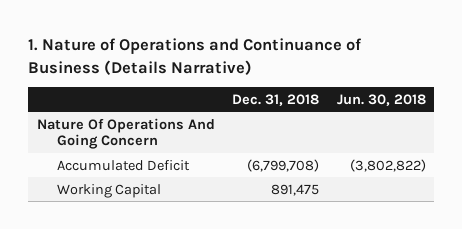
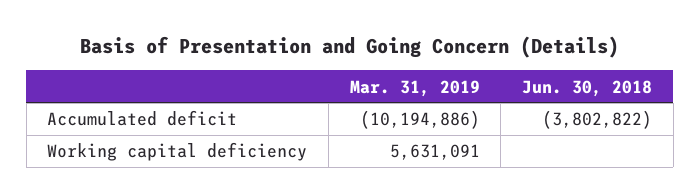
[28,38,363,75] 1. Nature of Operations and Continuance of Business (Details Narrative) -> [79,36,619,59] Basis of Presentation and Going Concern (Details)
[232,93,320,106] Dec. 31, 2018 -> none
none -> [349,79,480,97] Mar. 31, 2019
[36,117,215,150] Nature Of Operations And Going Concern -> none
[57,159,191,171] Accumulated Deficit -> [47,110,238,127] Accumulated deficit
[57,183,162,198] Working Capital -> [47,142,308,162] Working capital deficiency

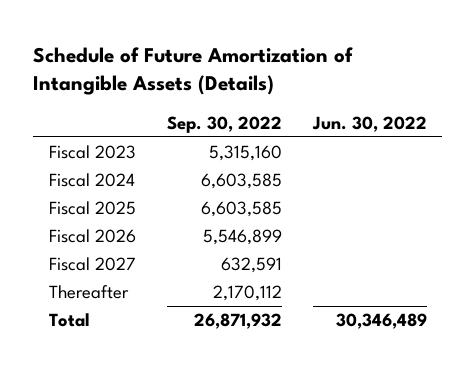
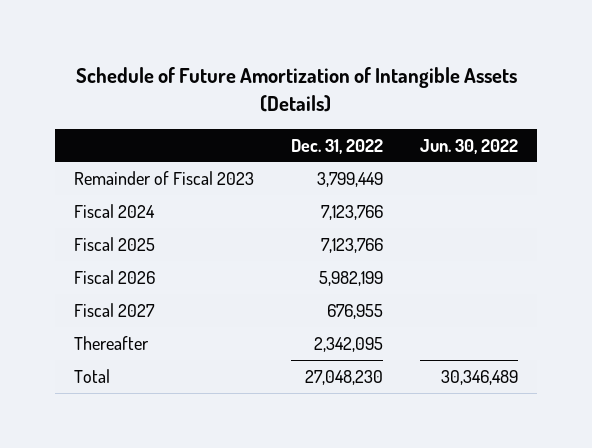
[166,115,282,133] Sep. 30, 2022 -> none
none -> [290,138,383,154] Dec. 31, 2022
[48,145,136,160] Fiscal 2023 -> [73,170,254,185] Remainder of Fiscal 2023

